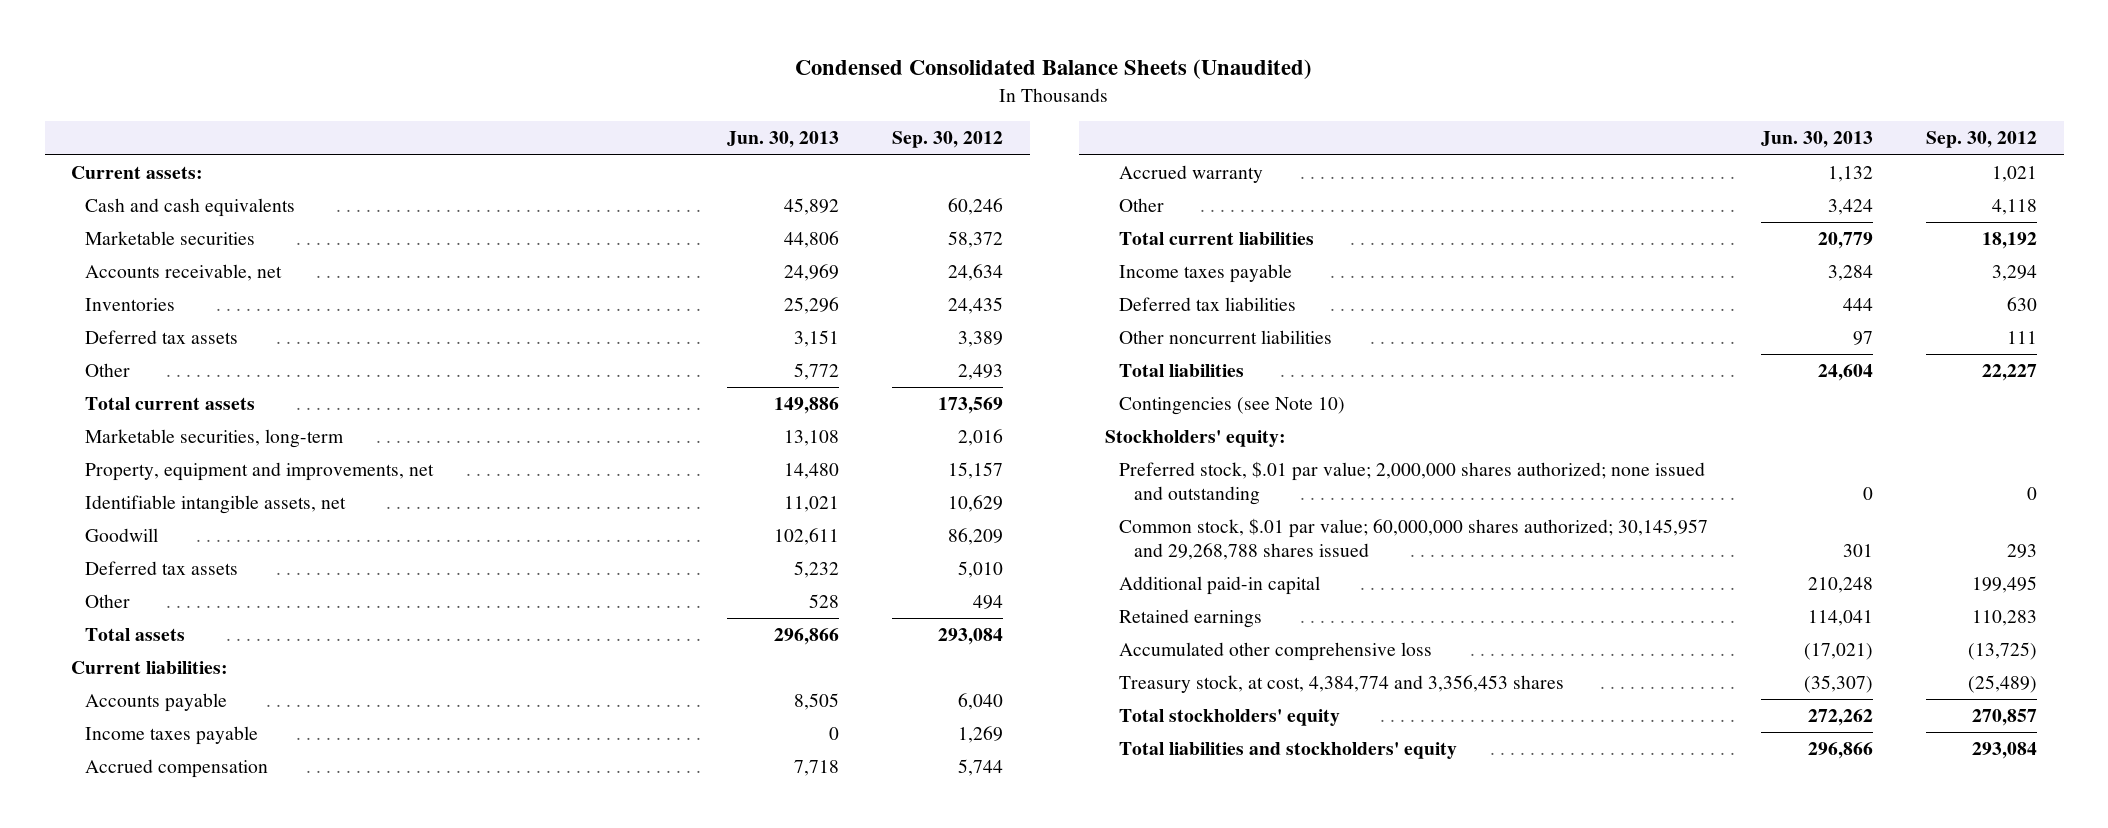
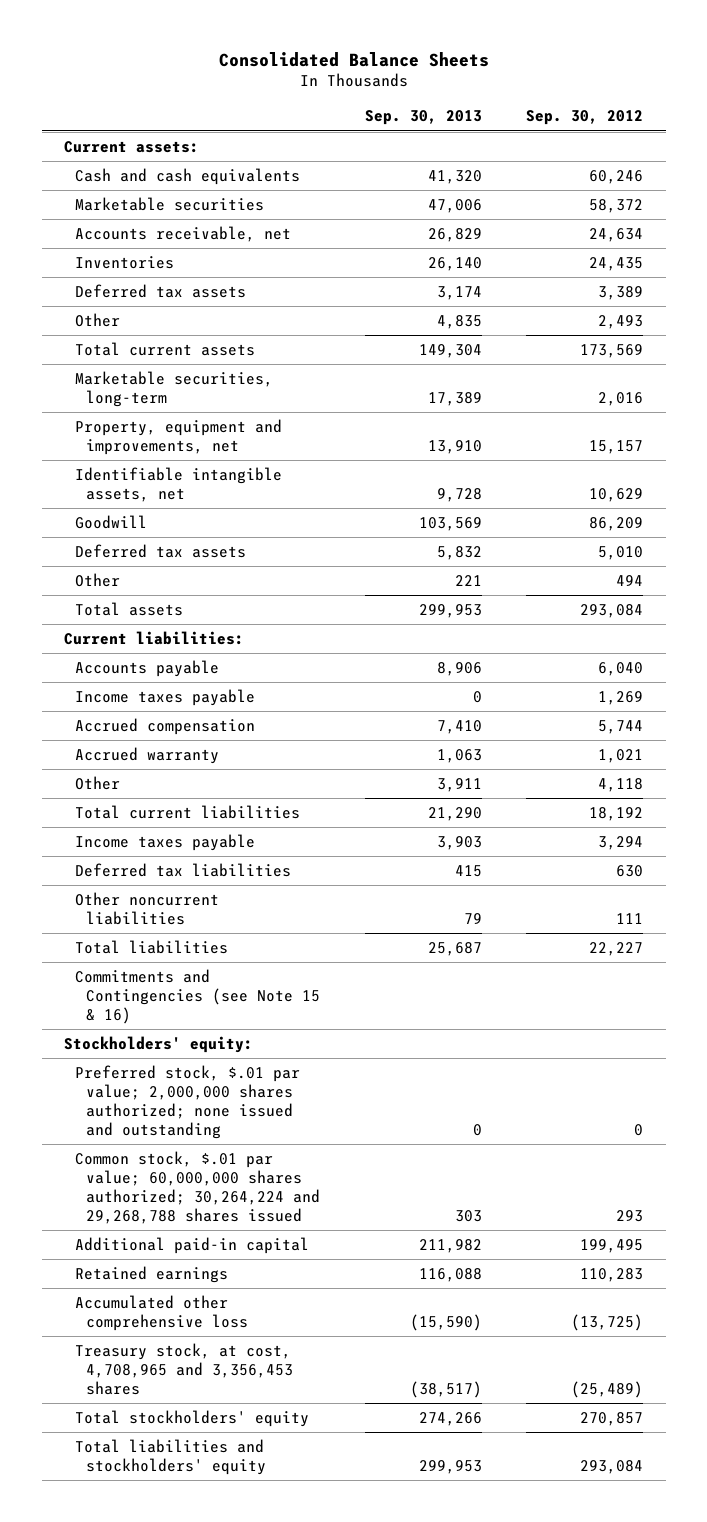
[795,59,1313,80] Condensed Consolidated Balance Sheets (Unaudited) -> [218,51,489,67] Consolidated Balance Sheets
[727,131,840,149] Jun. 30, 2013 -> none
none -> [364,110,482,126] Sep. 30, 2013
[1119,397,1346,416] Contingencies (see Note 10) -> [75,968,321,1024] Commitments and Contingencies (see Note 15 & 16)
[1119,518,1709,560] Common stock, $.01 par value; 60,000,000 shares authorized; 30,145,957 and 29,268,788 shares issued -> [75,1150,321,1224] Common stock, $.01 par value; 60,000,000 shares authorized; 30,264,224 and 29,268,788 shares issued
[1119,675,1565,694] Treasury stock, at cost, 4,384,774 and 3,356,453 shares -> [75,1342,294,1395] Treasury stock, at cost, 4,708,965 and 3,356,453 shares

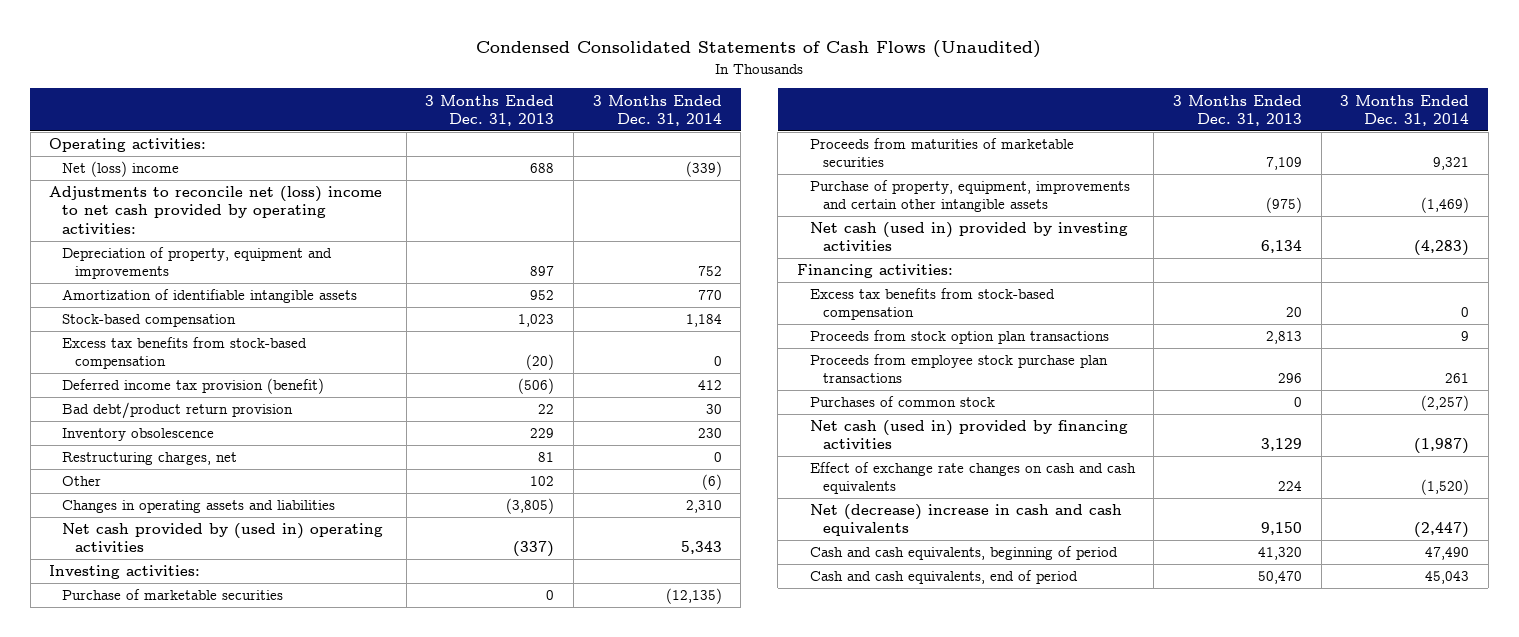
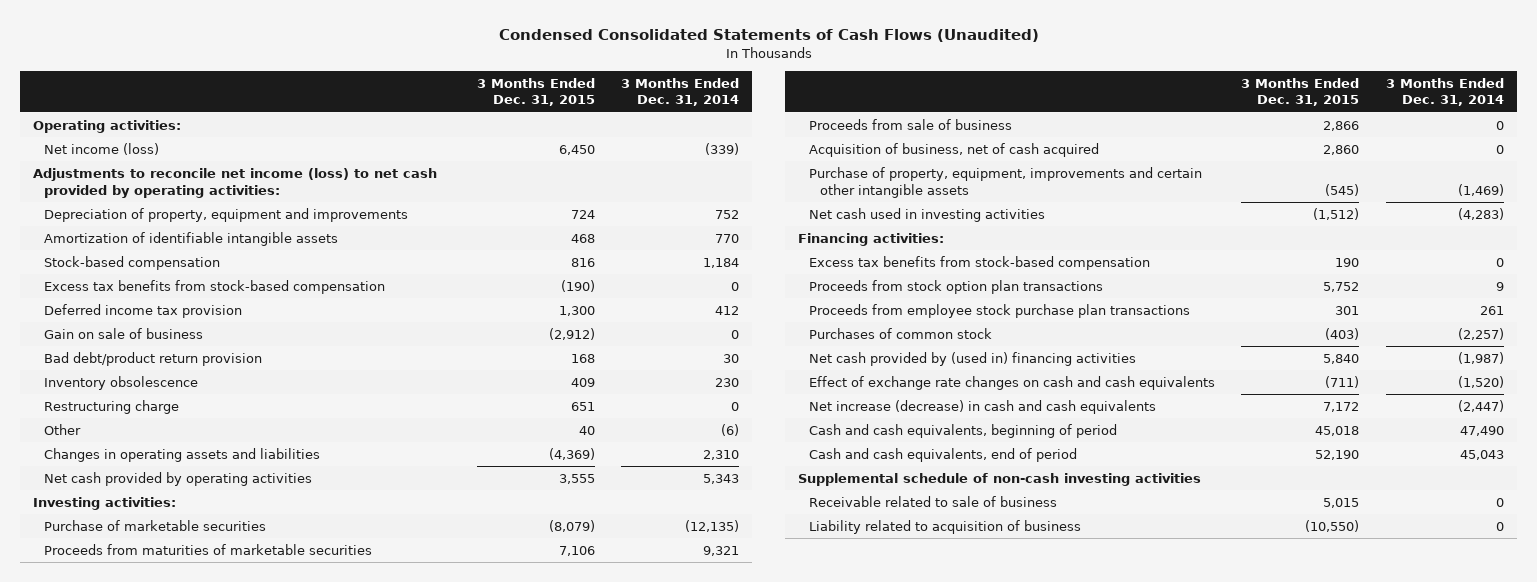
[425,94,555,126] 3 Months Ended Dec. 31, 2013 -> none
none -> [476,77,595,107] 3 Months Ended Dec. 31, 2015
[62,161,180,178] Net (loss) income -> [44,142,160,155] Net income (loss)
[49,186,383,234] Adjustments to reconcile net (loss) income to net cash provided by operating activities: -> [33,167,438,198] Adjustments to reconcile net income (loss) to net cash provided by operating activities:
[62,378,325,395] Deferred income tax provision (benefit) -> [44,303,243,318] Deferred income tax provision
none -> [44,327,204,339] Gain on sale of business
[62,452,238,466] Restructuring charges, net -> none
none -> [44,399,180,414] Restructuring charge
[62,523,384,553] Net cash provided by (used in) operating activities -> [44,471,313,486] Net cash provided by operating activities
none -> [808,118,1012,130] Proceeds from sale of business
none -> [808,142,1099,157] Acquisition of business, net of cash acquired
[809,222,1128,252] Net cash (used in) provided by investing activities -> [808,207,1045,222] Net cash used in investing activities
[809,420,1128,450] Net cash (used in) provided by financing activities -> [808,351,1136,366] Net cash provided by (used in) financing activities
[809,504,1122,537] Net (decrease) increase in cash and cash equivalents -> [808,399,1156,414] Net increase (decrease) in cash and cash equivalents
none -> [797,472,1201,486] Supplemental schedule of non-cash investing activities
none -> [808,495,1057,507] Receivable related to sale of business
none -> [808,519,1081,534] Liability related to acquisition of business

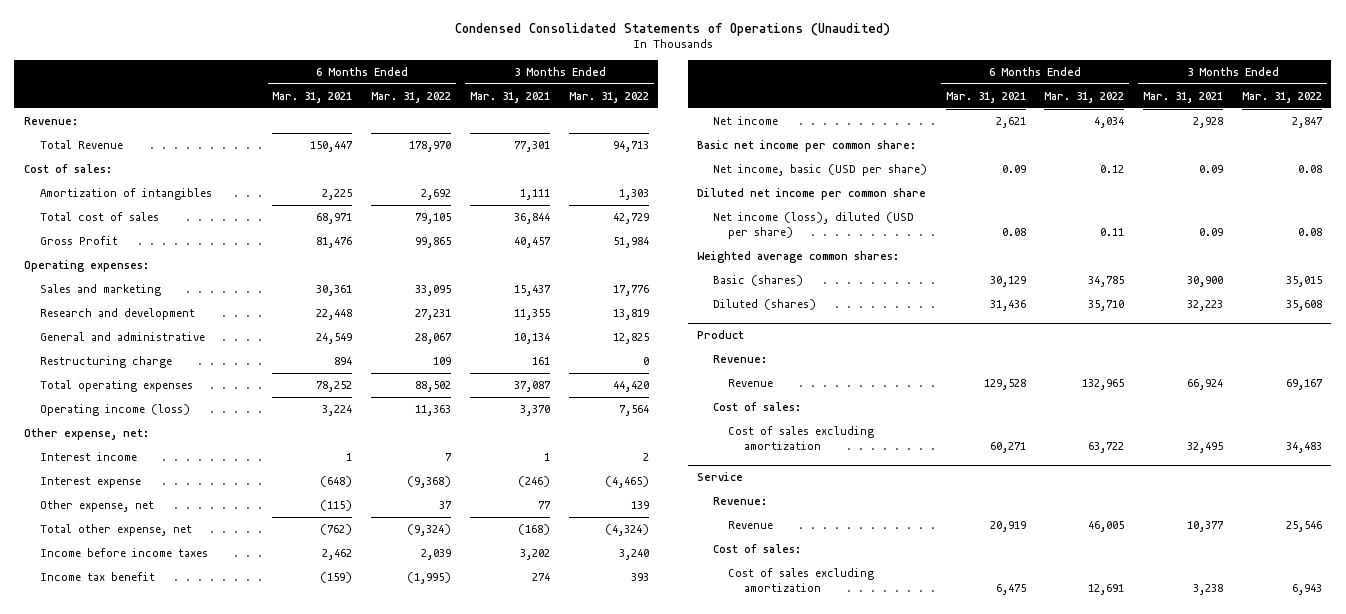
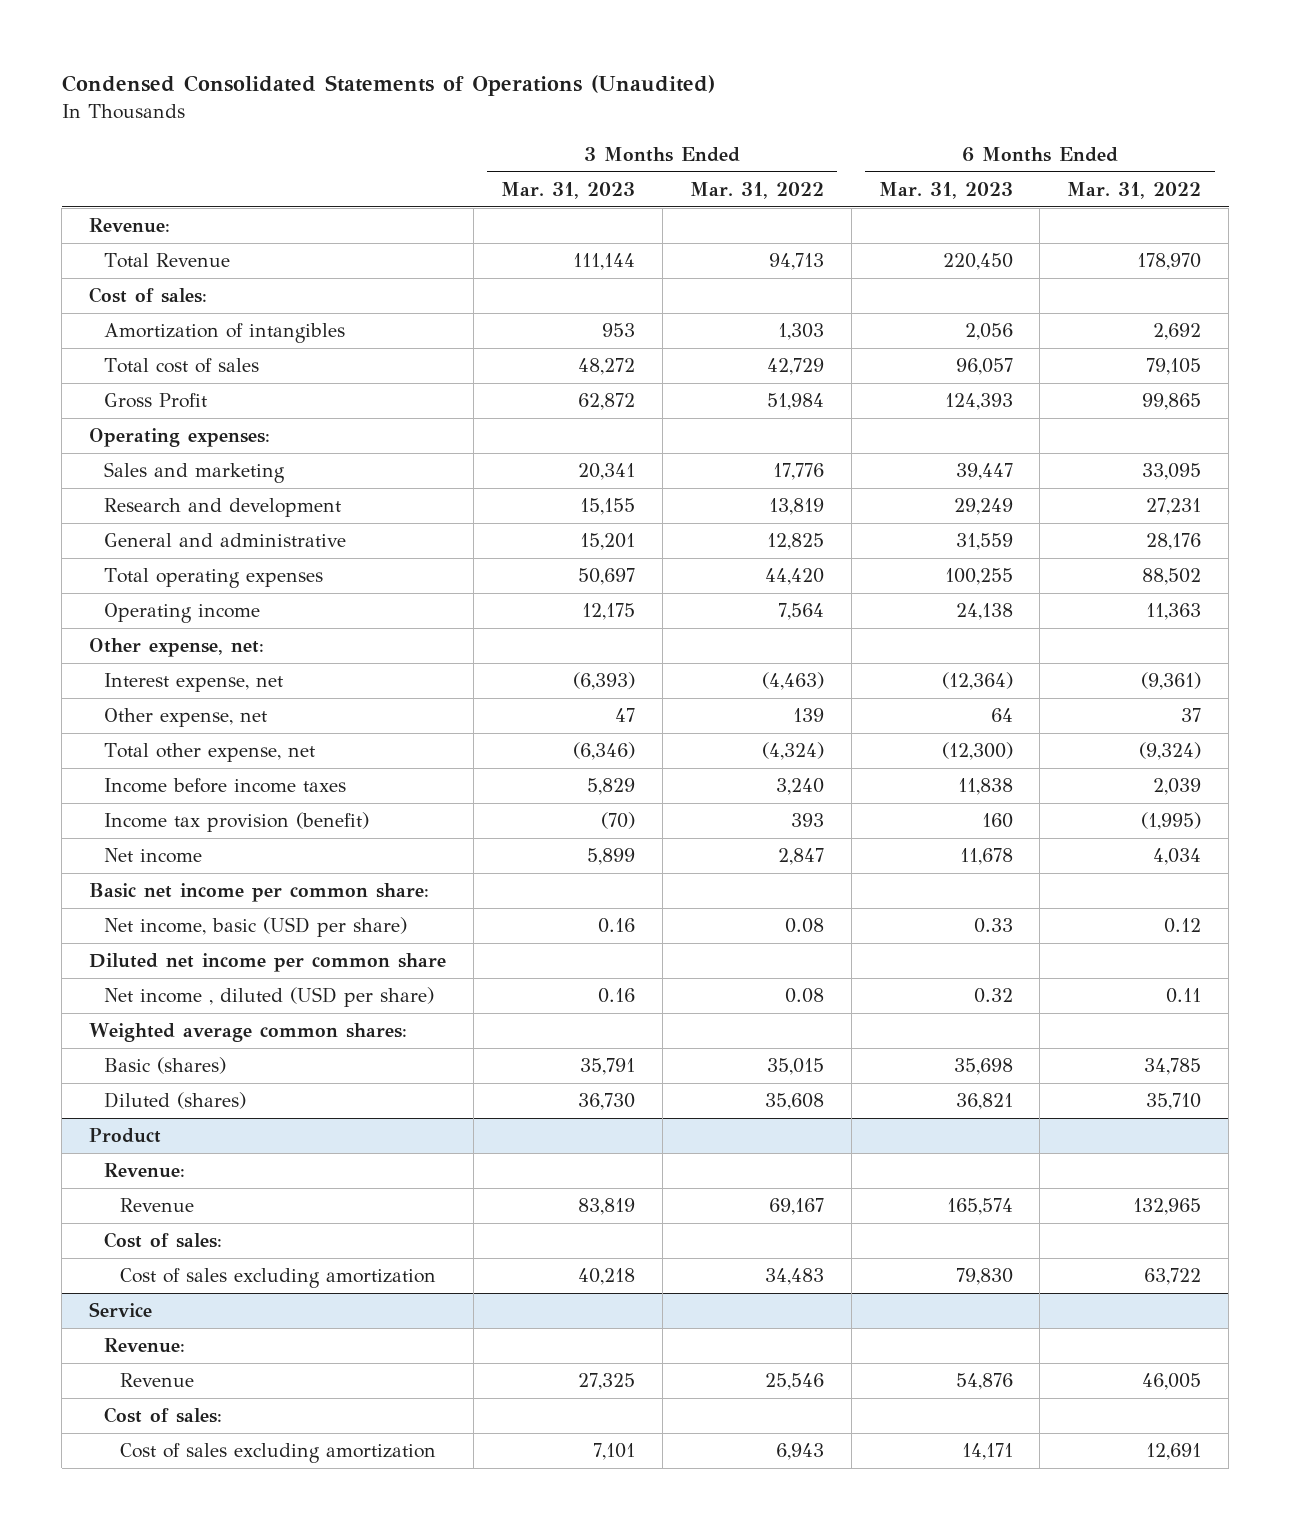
[272,91,353,103] Mar. 31, 2021 -> none
[470,91,551,103] Mar. 31, 2021 -> none
none -> [500,181,635,199] Mar. 31, 2023
none -> [878,181,1013,199] Mar. 31, 2023
[39,355,172,368] Restructuring charge -> none
[415,332,453,344] 28,067 -> [1146,533,1202,551] 28,176
[39,403,190,416] Operating income (loss) -> [104,603,261,624] Operating income
[39,451,137,461] Interest income -> none
[39,476,141,488] Interest expense -> [104,673,284,693] Interest expense, net
[407,475,452,488] (9,368) -> [1141,672,1202,691] (9,361)
[604,475,649,488] (4,465) -> [761,672,824,691] (4,463)
[39,571,155,581] Income tax benefit -> [104,812,370,833] Income tax provision (benefit)
[712,211,914,239] Net income (loss), diluted (USD per share) -> [104,987,435,1008] Net income , diluted (USD per share)

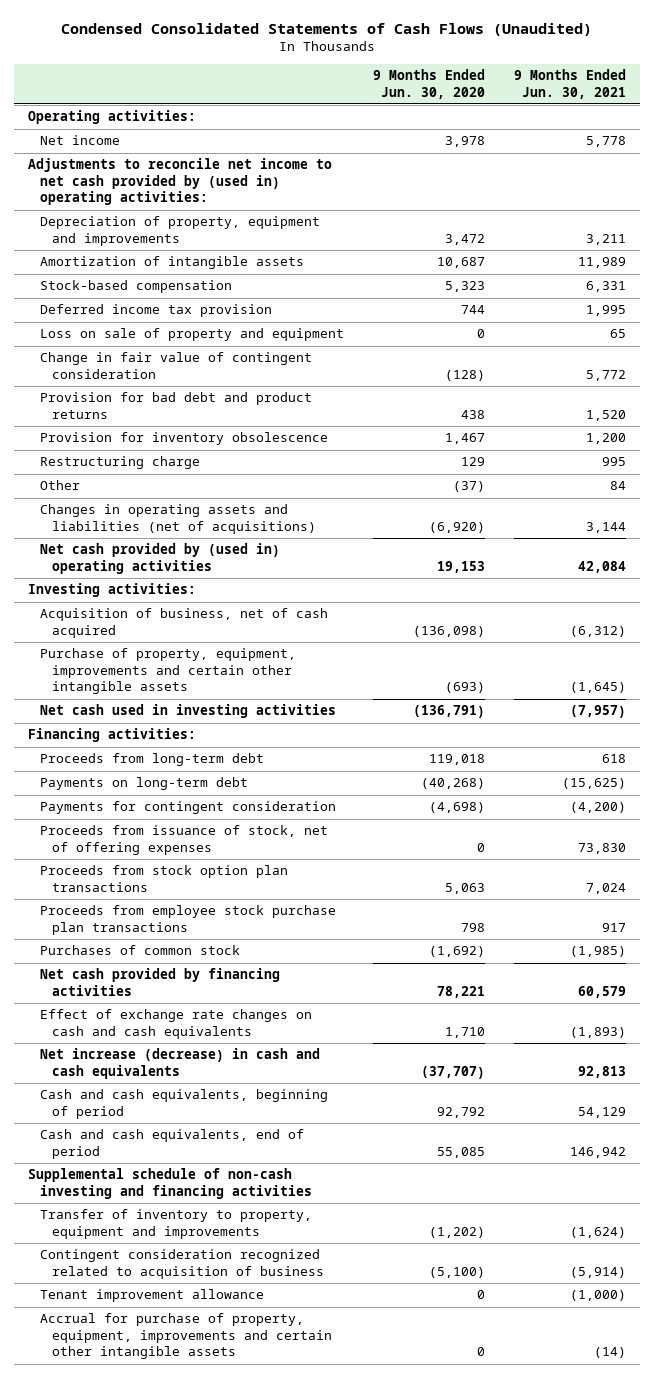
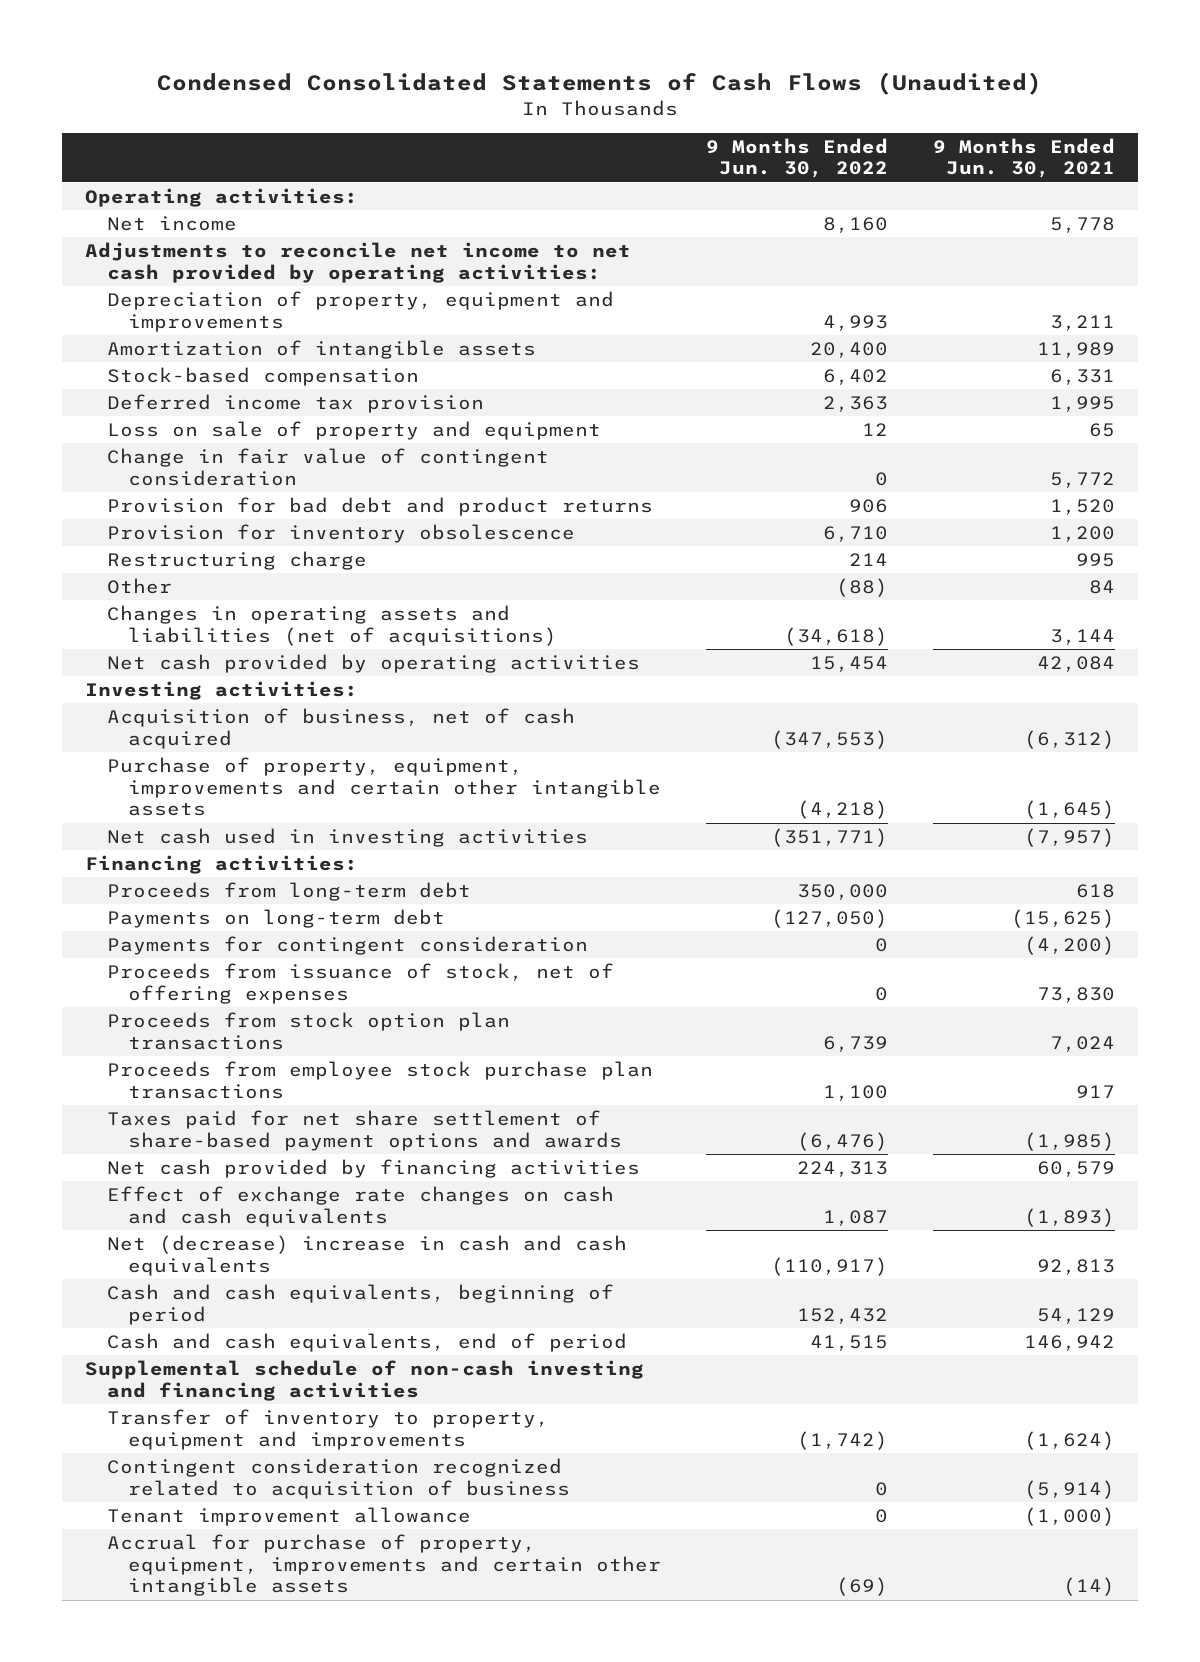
[372,69,485,99] 9 Months Ended Jun. 30, 2020 -> none
none -> [706,137,889,179] 9 Months Ended Jun. 30, 2022
[28,158,333,206] Adjustments to reconcile net income to net cash provided by (used in) operating activities: -> [84,242,631,283] Adjustments to reconcile net income to net cash provided by operating activities:
[39,543,280,574] Net cash provided by (used in) operating activities -> [106,654,640,674] Net cash provided by operating activities
[39,945,240,956] Purchases of common stock -> [106,1110,623,1151] Taxes paid for net share settlement of share-based payment options and awards
[39,1048,320,1079] Net increase (decrease) in cash and cash equivalents -> [106,1235,627,1276] Net (decrease) increase in cash and cash equivalents

